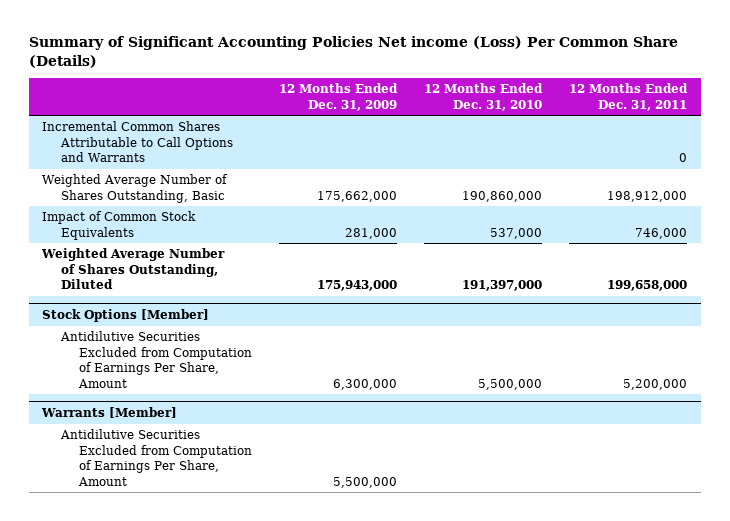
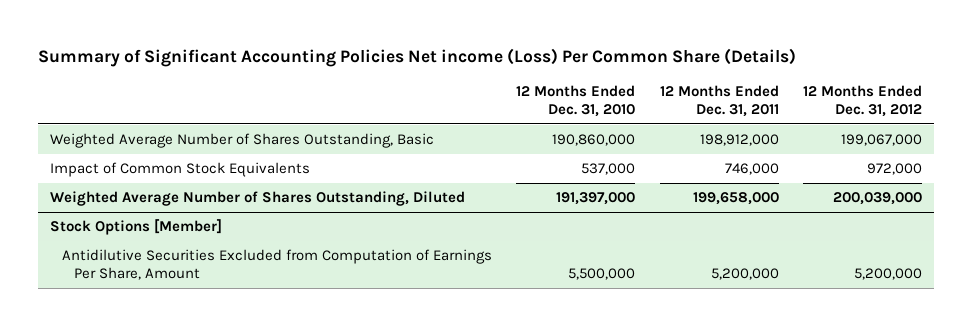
[279,83,399,111] 12 Months Ended Dec. 31, 2009 -> none
none -> [802,85,922,118] 12 Months Ended Dec. 31, 2012
[42,121,233,163] Incremental Common Shares Attributable to Call Options and Warrants -> none
[41,407,178,419] Warrants [Member] -> none
[59,429,253,486] Antidilutive Securities Excluded from Computation of Earnings Per Share, Amount -> none

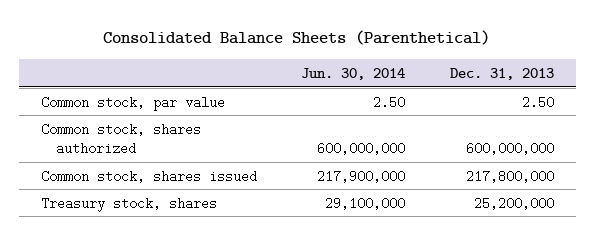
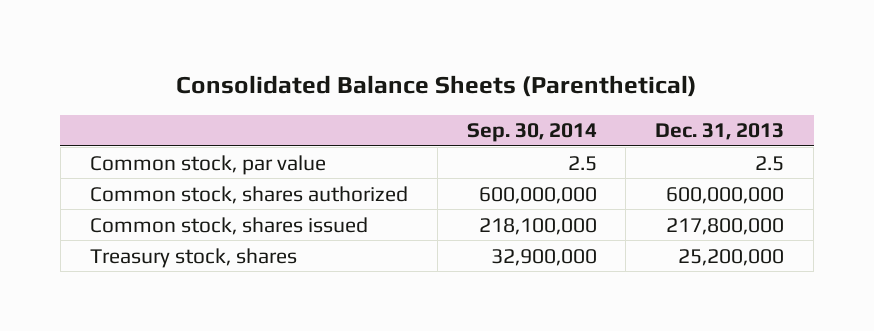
[301,67,406,80] Jun. 30, 2014 -> none
none -> [466,123,597,143] Sep. 30, 2014
[522,95,555,109] 2.50 -> [755,155,785,171] 2.5

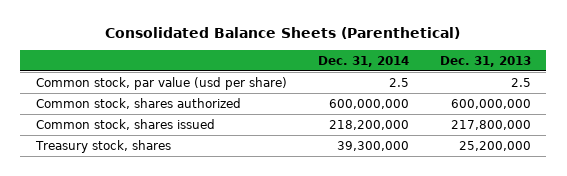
[466,123,597,143] Sep. 30, 2014 -> none
none -> [317,55,409,67] Dec. 31, 2014
[89,154,326,175] Common stock, par value -> [35,76,287,90] Common stock, par value (usd per share)

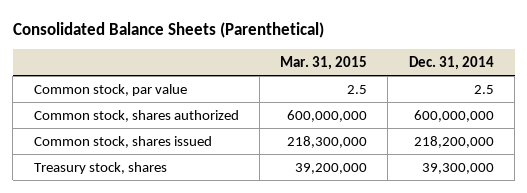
[439,55,531,67] Dec. 31, 2013 -> none
none -> [280,55,368,70] Mar. 31, 2015
[35,76,287,90] Common stock, par value (usd per share) -> [33,83,187,96] Common stock, par value

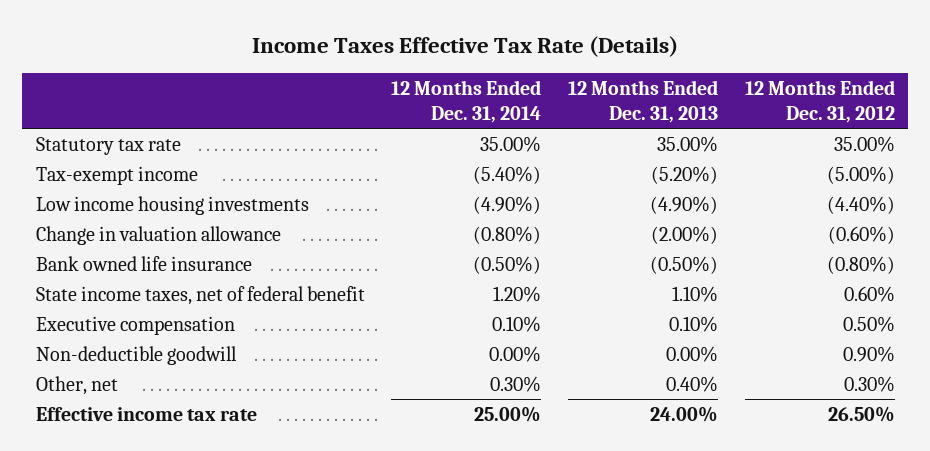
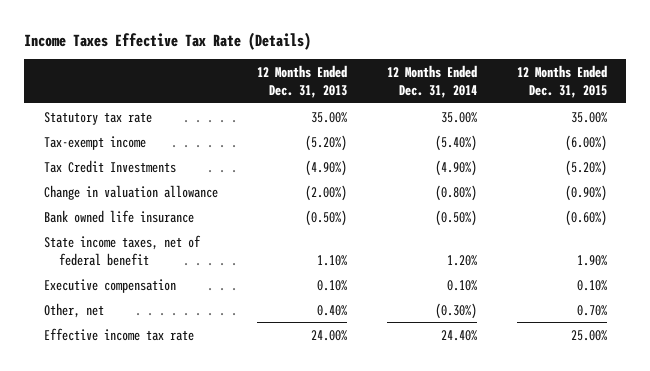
[744,80,895,123] 12 Months Ended Dec. 31, 2012 -> none
none -> [516,65,607,99] 12 Months Ended Dec. 31, 2015
[35,195,309,215] Low income housing investments -> [43,159,176,173] Tax Credit Investments
[35,345,237,365] Non-deductible goodwill -> none
[490,375,542,392] 0.30% -> [434,302,477,319] (0.30%)
[474,405,542,422] 25.00% -> [440,329,477,341] 24.40%

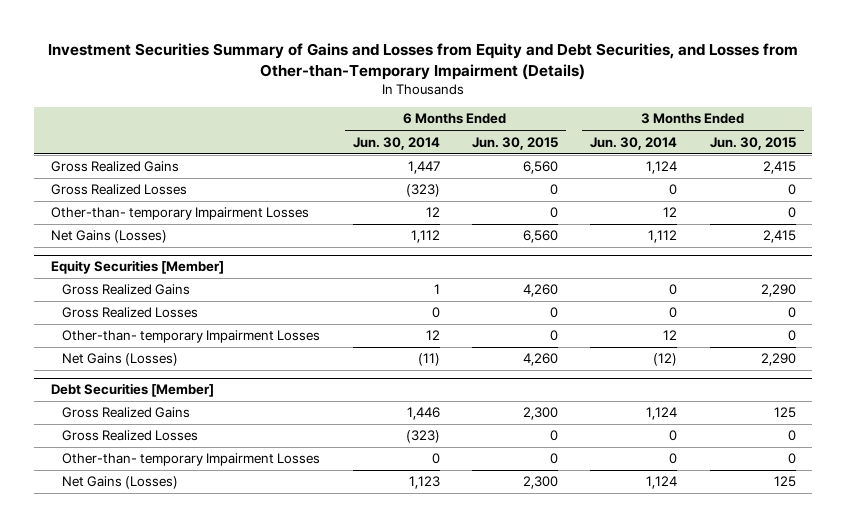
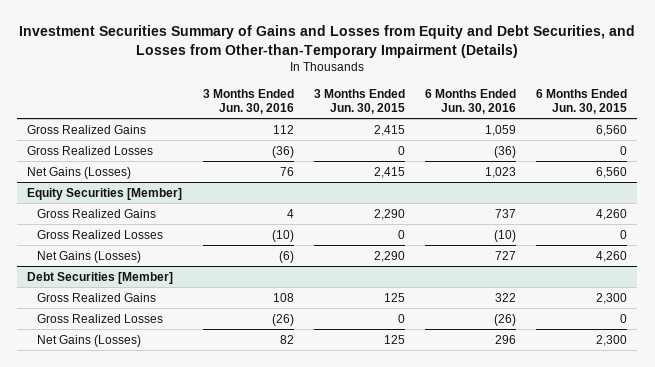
[352,136,440,150] Jun. 30, 2014 -> none
[590,136,678,150] Jun. 30, 2014 -> none
none -> [202,89,294,115] 3 Months Ended Jun. 30, 2016
none -> [425,89,517,115] 6 Months Ended Jun. 30, 2016
[50,207,309,221] Other-than- temporary Impairment Losses -> none
[62,330,321,344] Other-than- temporary Impairment Losses -> none
[62,453,321,467] Other-than- temporary Impairment Losses -> none

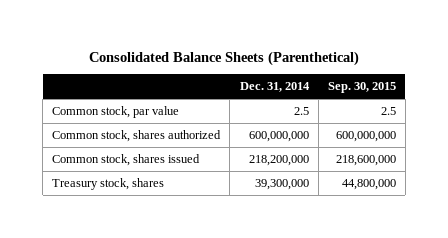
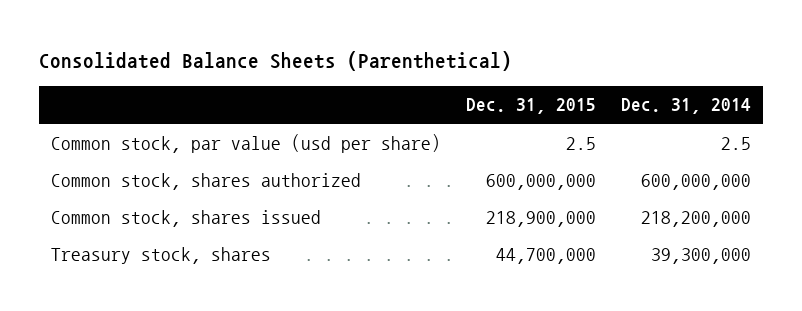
[327,82,396,94] Sep. 30, 2015 -> none
none -> [465,98,596,115] Dec. 31, 2015
[52,106,180,119] Common stock, par value -> [51,133,442,153] Common stock, par value (usd per share)

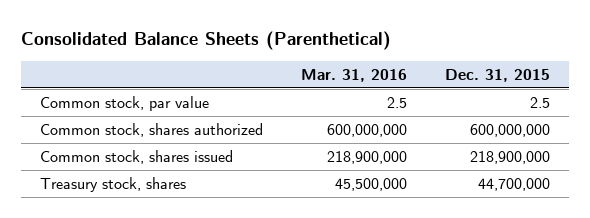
[620,98,751,115] Dec. 31, 2014 -> none
none -> [300,68,407,82] Mar. 31, 2016
[51,133,442,153] Common stock, par value (usd per share) -> [40,95,210,111] Common stock, par value

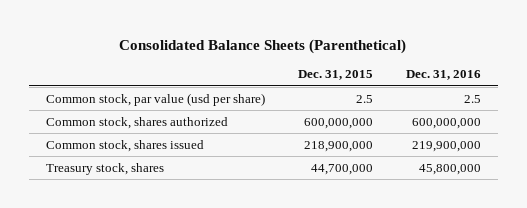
[300,68,407,82] Mar. 31, 2016 -> none
none -> [406,70,482,81] Dec. 31, 2016
[40,95,210,111] Common stock, par value -> [45,92,265,106] Common stock, par value (usd per share)

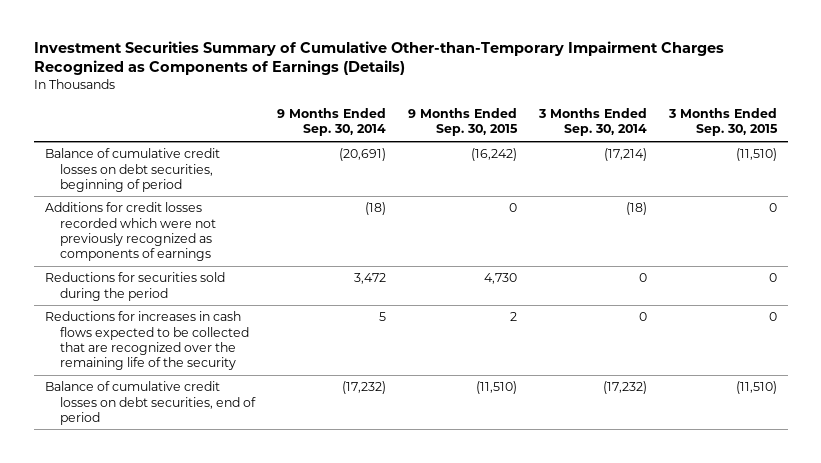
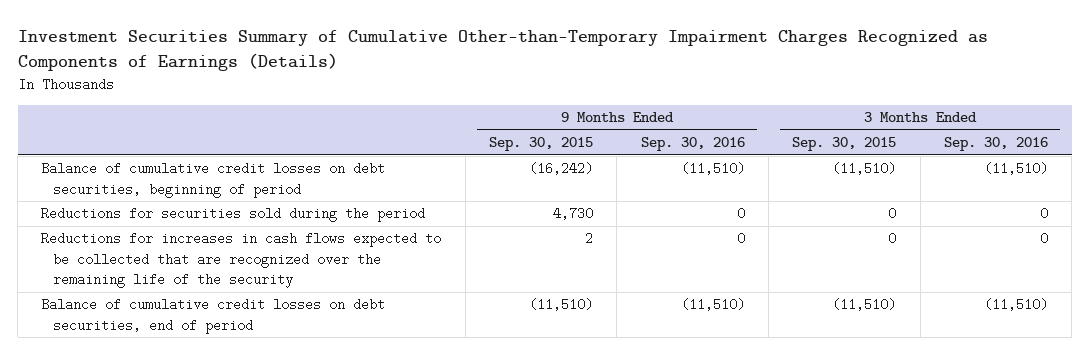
[276,108,386,137] 9 Months Ended Sep. 30, 2014 -> none
[537,108,647,137] 3 Months Ended Sep. 30, 2014 -> none
none -> [640,137,745,152] Sep. 30, 2016
none -> [943,137,1048,152] Sep. 30, 2016
[44,202,216,262] Additions for credit losses recorded which were not previously recognized as components of earnings -> none

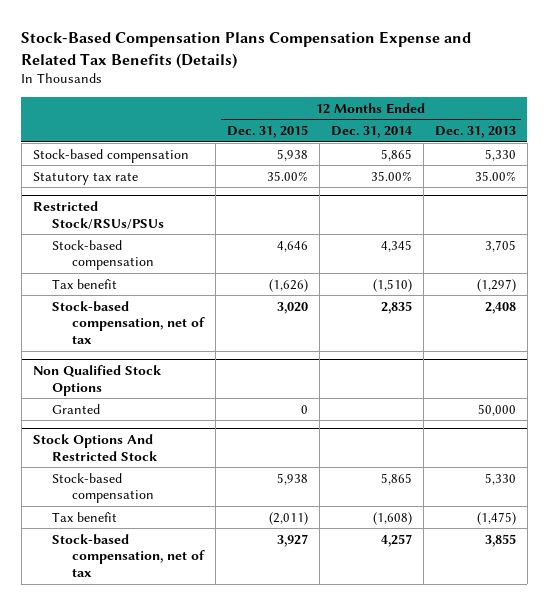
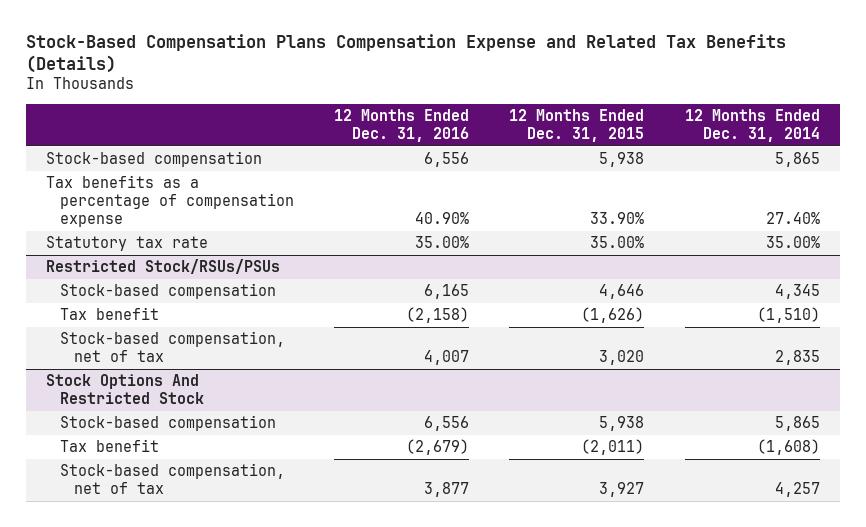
[434,126,516,139] Dec. 31, 2013 -> none
none -> [334,109,470,142] 12 Months Ended Dec. 31, 2016
none -> [46,175,294,227] Tax benefits as a percentage of compensation expense
[32,365,162,396] Non Qualified Stock Options -> none
[52,403,101,414] Granted -> none

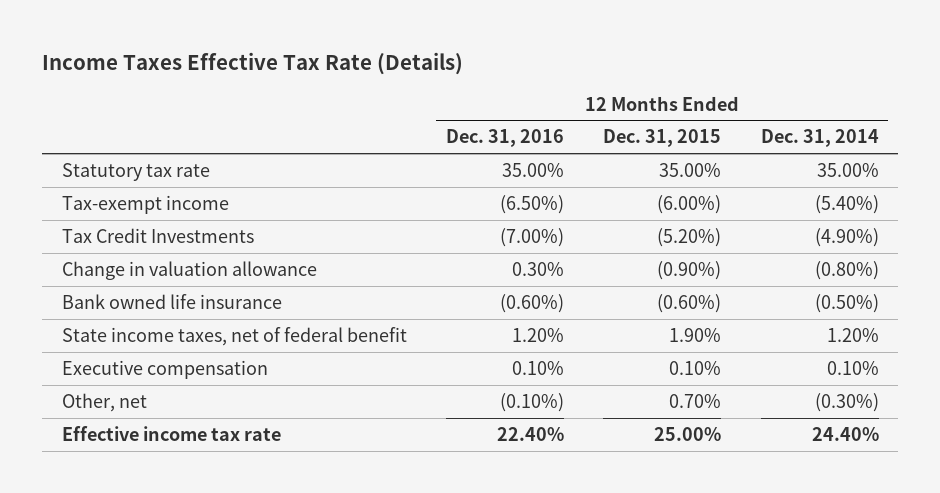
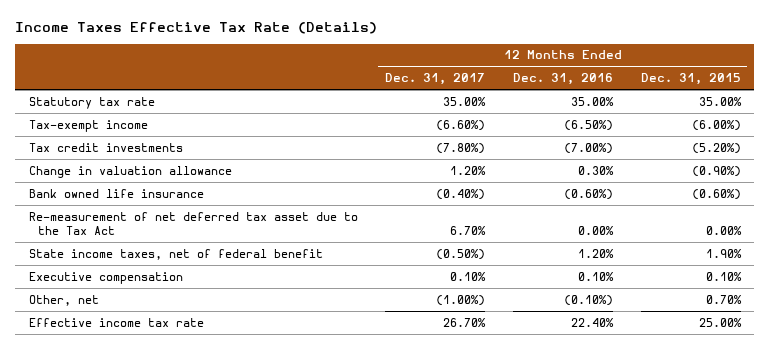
[760,129,879,148] Dec. 31, 2014 -> none
none -> [385,73,486,86] Dec. 31, 2017
[61,227,254,243] Tax Credit Investments -> [28,142,183,152] Tax credit investments
none -> [28,211,358,235] Re-measurement of net deferred tax asset due to the Tax Act

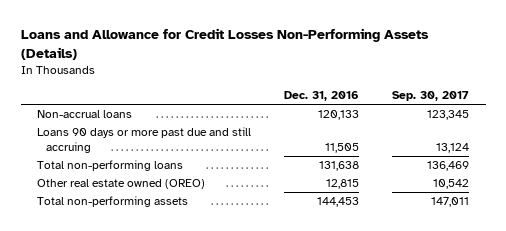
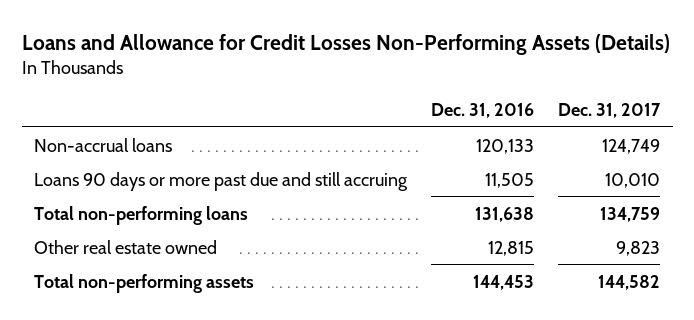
[392,91,470,102] Sep. 30, 2017 -> none
none -> [558,102,662,118] Dec. 31, 2017
[37,179,206,190] Other real estate owned (OREO) -> [33,239,217,254] Other real estate owned

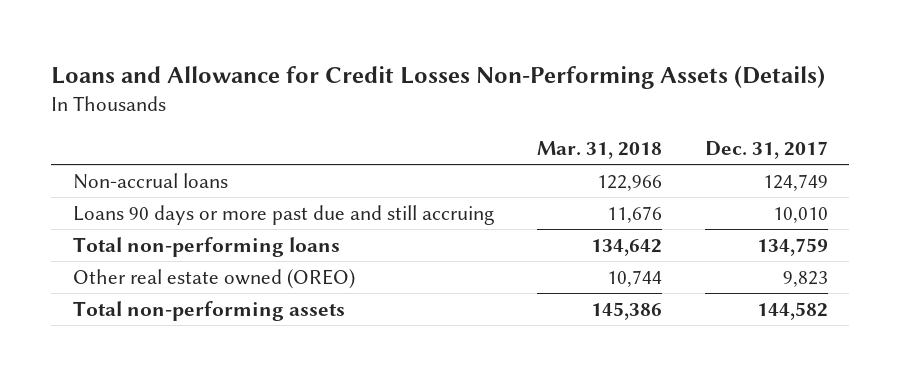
[431,102,535,118] Dec. 31, 2016 -> none
none -> [536,141,662,160] Mar. 31, 2018
[33,239,217,254] Other real estate owned -> [72,268,355,289] Other real estate owned (OREO)

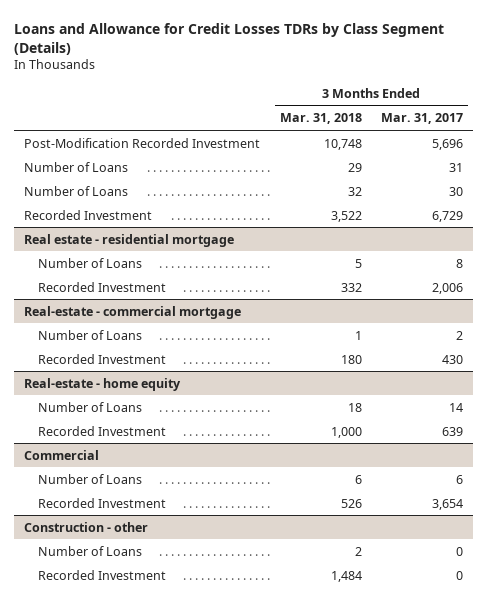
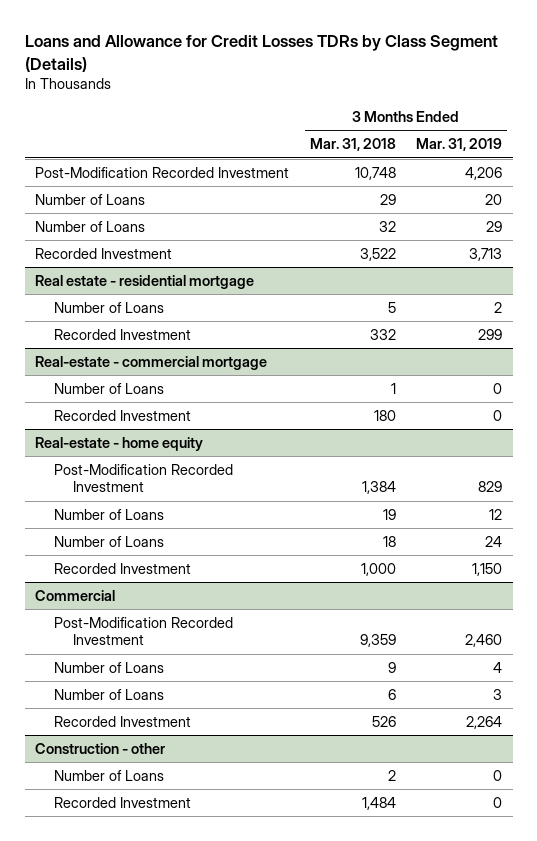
[381,113,464,125] Mar. 31, 2017 -> none
none -> [416,138,503,152] Mar. 31, 2019
none -> [54,463,234,493] Post-Modification Recorded Investment
none -> [54,508,165,520] Number of Loans
none -> [54,616,234,646] Post-Modification Recorded Investment
none -> [54,661,165,673] Number of Loans

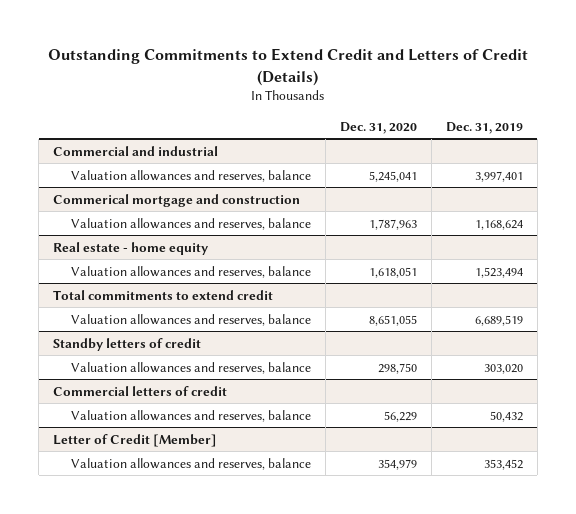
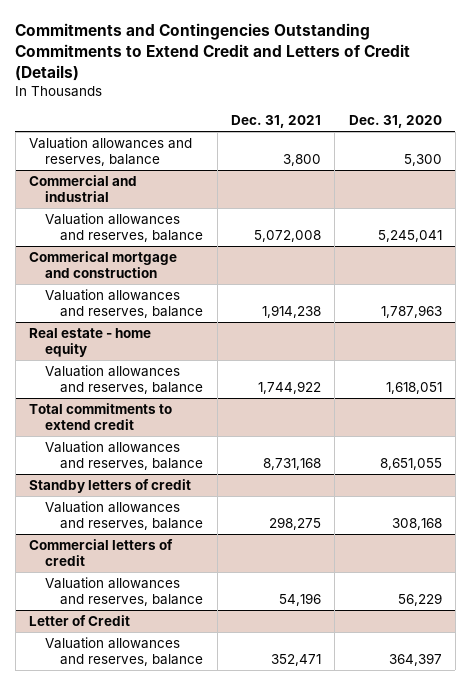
[47,48,528,86] Outstanding Commitments to Extend Credit and Letters of Credit (Details) -> [15,23,411,81] Commitments and Contingencies Outstanding Commitments to Extend Credit and Letters of Credit (Details)
[445,121,523,134] Dec. 31, 2019 -> none
none -> [230,115,321,129] Dec. 31, 2021
none -> [28,136,192,166] Valuation allowances and reserves, balance
[377,362,417,374] 298,750 -> [391,517,442,530] 308,168
[53,433,218,447] Letter of Credit [Member] -> [28,614,130,626] Letter of Credit
[377,458,417,470] 354,979 -> [388,652,442,666] 364,397

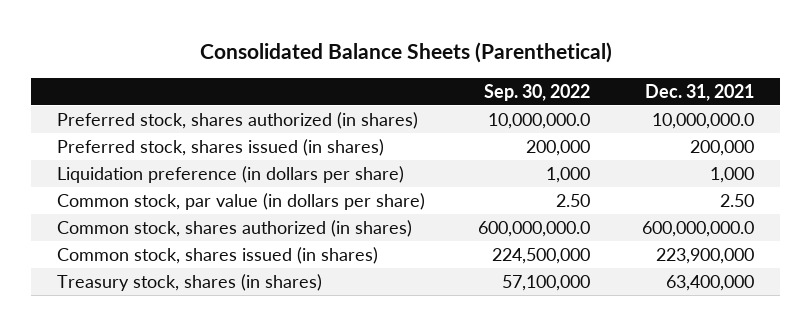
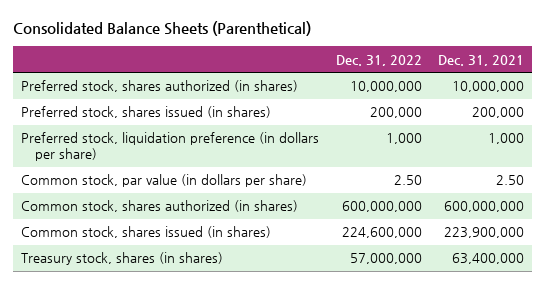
[483,83,590,101] Sep. 30, 2022 -> none
none -> [335,54,422,66] Dec. 31, 2022
[651,113,754,130] 10,000,000.0 -> [452,81,525,93] 10,000,000
[57,166,405,184] Liquidation preference (in dollars per share) -> [21,132,320,162] Preferred stock, liquidation preference (in dollars per share)
[641,221,754,238] 600,000,000.0 -> [444,201,525,213] 600,000,000

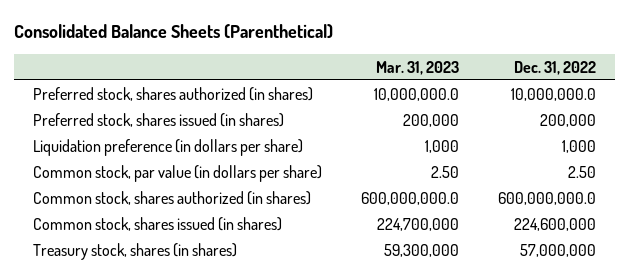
[438,54,525,66] Dec. 31, 2021 -> none
none -> [375,60,459,75] Mar. 31, 2023
[349,81,422,93] 10,000,000 -> [510,87,596,101] 10,000,000.0
[21,132,320,162] Preferred stock, liquidation preference (in dollars per share) -> [33,138,304,156] Liquidation preference (in dollars per share)
[341,201,422,213] 600,000,000 -> [497,191,596,205] 600,000,000.0

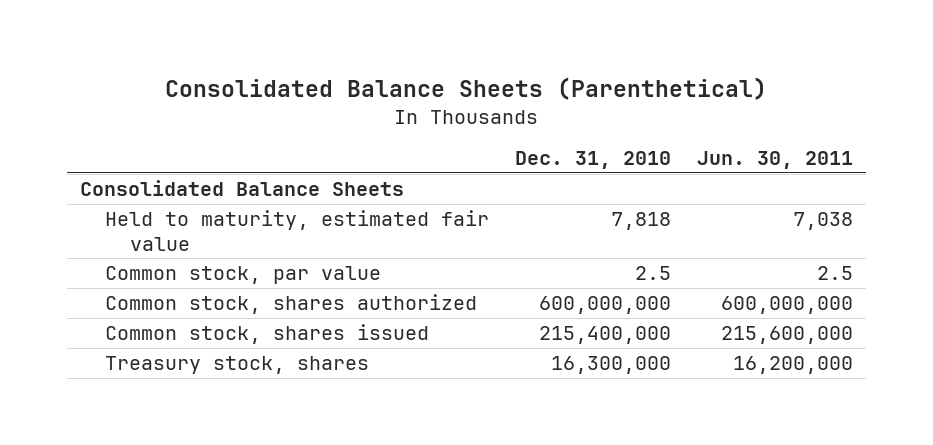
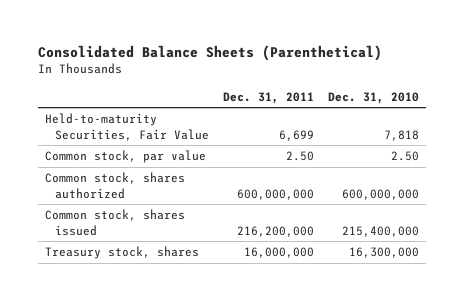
[696,150,853,169] Jun. 30, 2011 -> none
none -> [223,91,315,104] Dec. 31, 2011
[79,179,404,196] Consolidated Balance Sheets -> none
[104,209,489,251] Held to maturity, estimated fair value -> [44,113,210,141] Held-to-maturity Securities, Fair Value
[634,265,671,280] 2.5 -> [391,151,420,162] 2.50

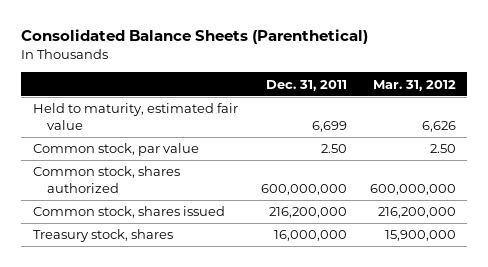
[328,91,420,104] Dec. 31, 2010 -> none
none -> [372,79,456,91] Mar. 31, 2012
[44,113,210,141] Held-to-maturity Securities, Fair Value -> [32,103,238,130] Held to maturity, estimated fair value

